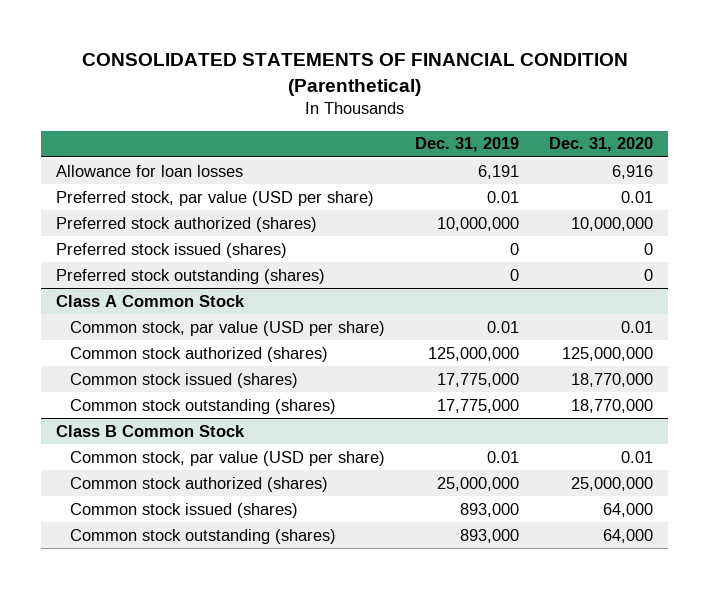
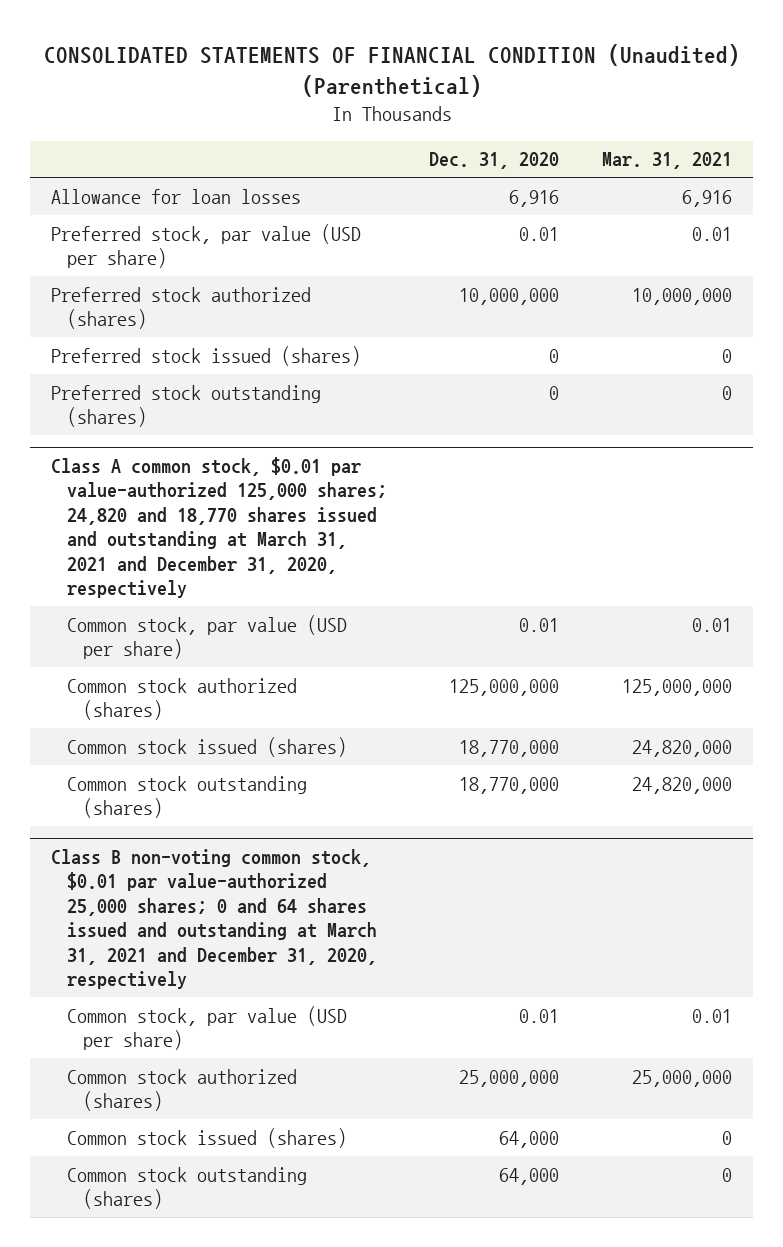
[81,53,628,96] CONSOLIDATED STATEMENTS OF FINANCIAL CONDITION (Parenthetical) -> [43,43,740,98] CONSOLIDATED STATEMENTS OF FINANCIAL CONDITION (Unaudited) (Parenthetical)
[415,137,520,153] Dec. 31, 2019 -> none
none -> [601,152,732,170] Mar. 31, 2021
[55,294,245,307] Class A Common Stock -> [51,457,388,598] Class A common stock, $0.01 par value-authorized 125,000 shares; 24,820 and 18,770 shares issued and outstanding at March 31, 2021 and December 31, 2020, respectively
[55,424,245,437] Class B Common Stock -> [51,849,378,989] Class B non-voting common stock, $0.01 par value-authorized 25,000 shares; 0 and 64 shares issued and outstanding at March 31, 2021 and December 31, 2020, respectively

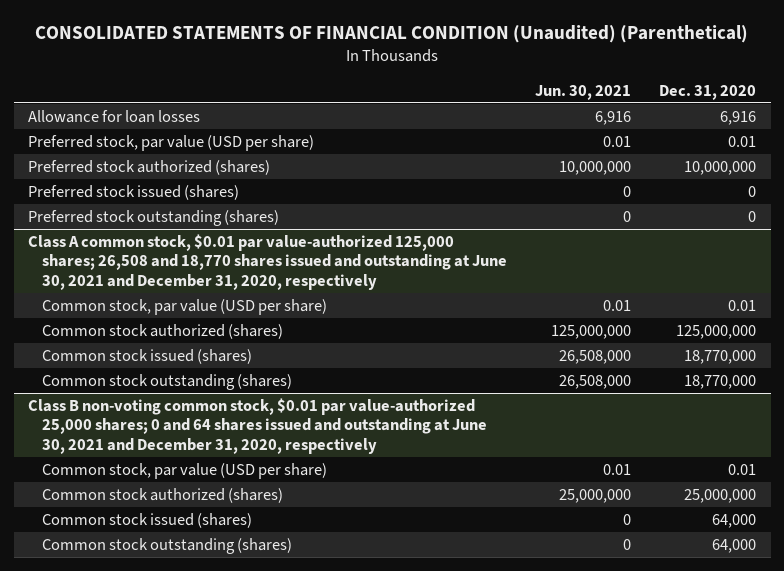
[601,152,732,170] Mar. 31, 2021 -> none
none -> [534,84,631,100] Jun. 30, 2021
[51,457,388,598] Class A common stock, $0.01 par value-authorized 125,000 shares; 24,820 and 18,770 shares issued and outstanding at March 31, 2021 and December 31, 2020, respectively -> [27,233,507,290] Class A common stock, $0.01 par value-authorized 125,000 shares; 26,508 and 18,770 shares issued and outstanding at June 30, 2021 and December 31, 2020, respectively
[51,849,378,989] Class B non-voting common stock, $0.01 par value-authorized 25,000 shares; 0 and 64 shares issued and outstanding at March 31, 2021 and December 31, 2020, respectively -> [27,397,487,454] Class B non-voting common stock, $0.01 par value-authorized 25,000 shares; 0 and 64 shares issued and outstanding at June 30, 2021 and December 31, 2020, respectively

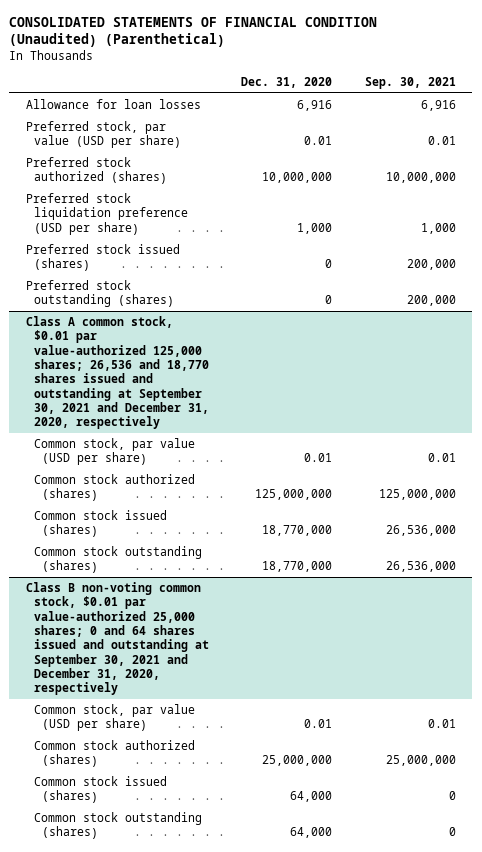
[534,84,631,100] Jun. 30, 2021 -> none
none -> [364,76,456,89] Sep. 30, 2021
none -> [25,193,188,235] Preferred stock liquidation preference (USD per share)
[27,233,507,290] Class A common stock, $0.01 par value-authorized 125,000 shares; 26,508 and 18,770 shares issued and outstanding at June 30, 2021 and December 31, 2020, respectively -> [25,316,209,430] Class A common stock, $0.01 par value-authorized 125,000 shares; 26,536 and 18,770 shares issued and outstanding at September 30, 2021 and December 31, 2020, respectively
[27,397,487,454] Class B non-voting common stock, $0.01 par value-authorized 25,000 shares; 0 and 64 shares issued and outstanding at June 30, 2021 and December 31, 2020, respectively -> [25,582,209,696] Class B non-voting common stock, $0.01 par value-authorized 25,000 shares; 0 and 64 shares issued and outstanding at September 30, 2021 and December 31, 2020, respectively

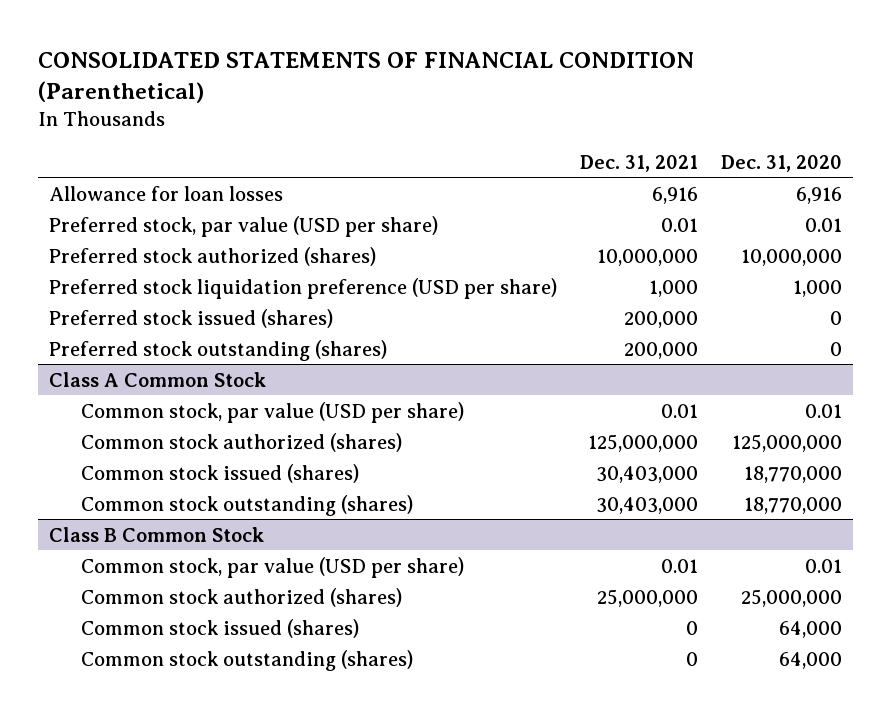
[9,16,378,48] CONSOLIDATED STATEMENTS OF FINANCIAL CONDITION (Unaudited) (Parenthetical) -> [37,52,694,104] CONSOLIDATED STATEMENTS OF FINANCIAL CONDITION (Parenthetical)
[364,76,456,89] Sep. 30, 2021 -> none
none -> [579,154,698,172] Dec. 31, 2021
[25,316,209,430] Class A common stock, $0.01 par value-authorized 125,000 shares; 26,536 and 18,770 shares issued and outstanding at September 30, 2021 and December 31, 2020, respectively -> [49,371,267,387] Class A Common Stock
[25,582,209,696] Class B non-voting common stock, $0.01 par value-authorized 25,000 shares; 0 and 64 shares issued and outstanding at September 30, 2021 and December 31, 2020, respectively -> [49,526,265,542] Class B Common Stock

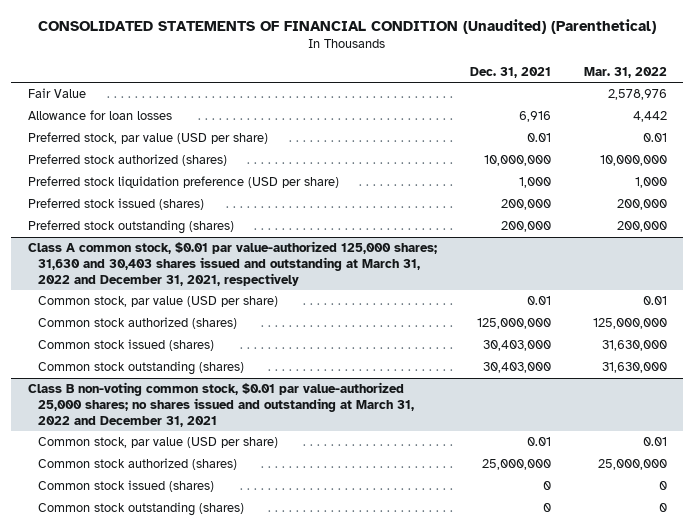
[37,52,694,104] CONSOLIDATED STATEMENTS OF FINANCIAL CONDITION (Parenthetical) -> [38,18,657,34] CONSOLIDATED STATEMENTS OF FINANCIAL CONDITION (Unaudited) (Parenthetical)
[720,154,842,172] Dec. 31, 2020 -> none
none -> [583,66,667,78] Mar. 31, 2022
none -> [27,88,86,99] Fair Value
[49,371,267,387] Class A Common Stock -> [27,241,437,286] Class A common stock, $0.01 par value-authorized 125,000 shares; 31,630 and 30,403 shares issued and outstanding at March 31, 2022 and December 31, 2021, respectively
[49,526,265,542] Class B Common Stock -> [27,382,415,427] Class B non-voting common stock, $0.01 par value-authorized 25,000 shares; no shares issued and outstanding at March 31, 2022 and December 31, 2021

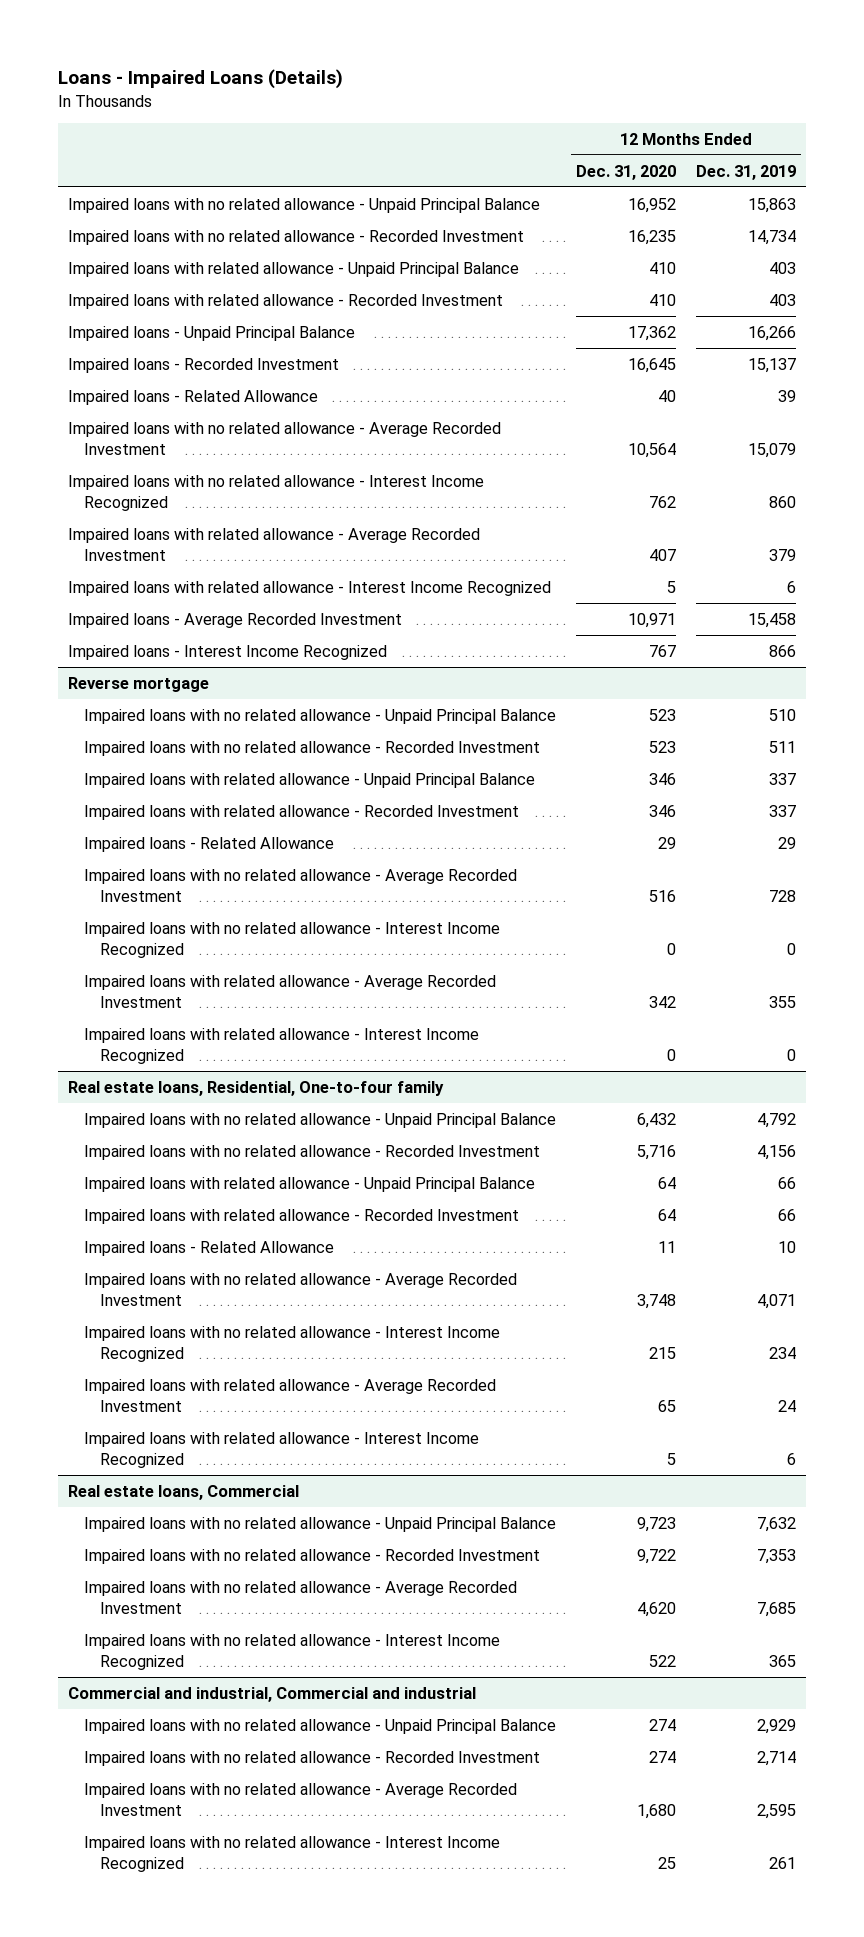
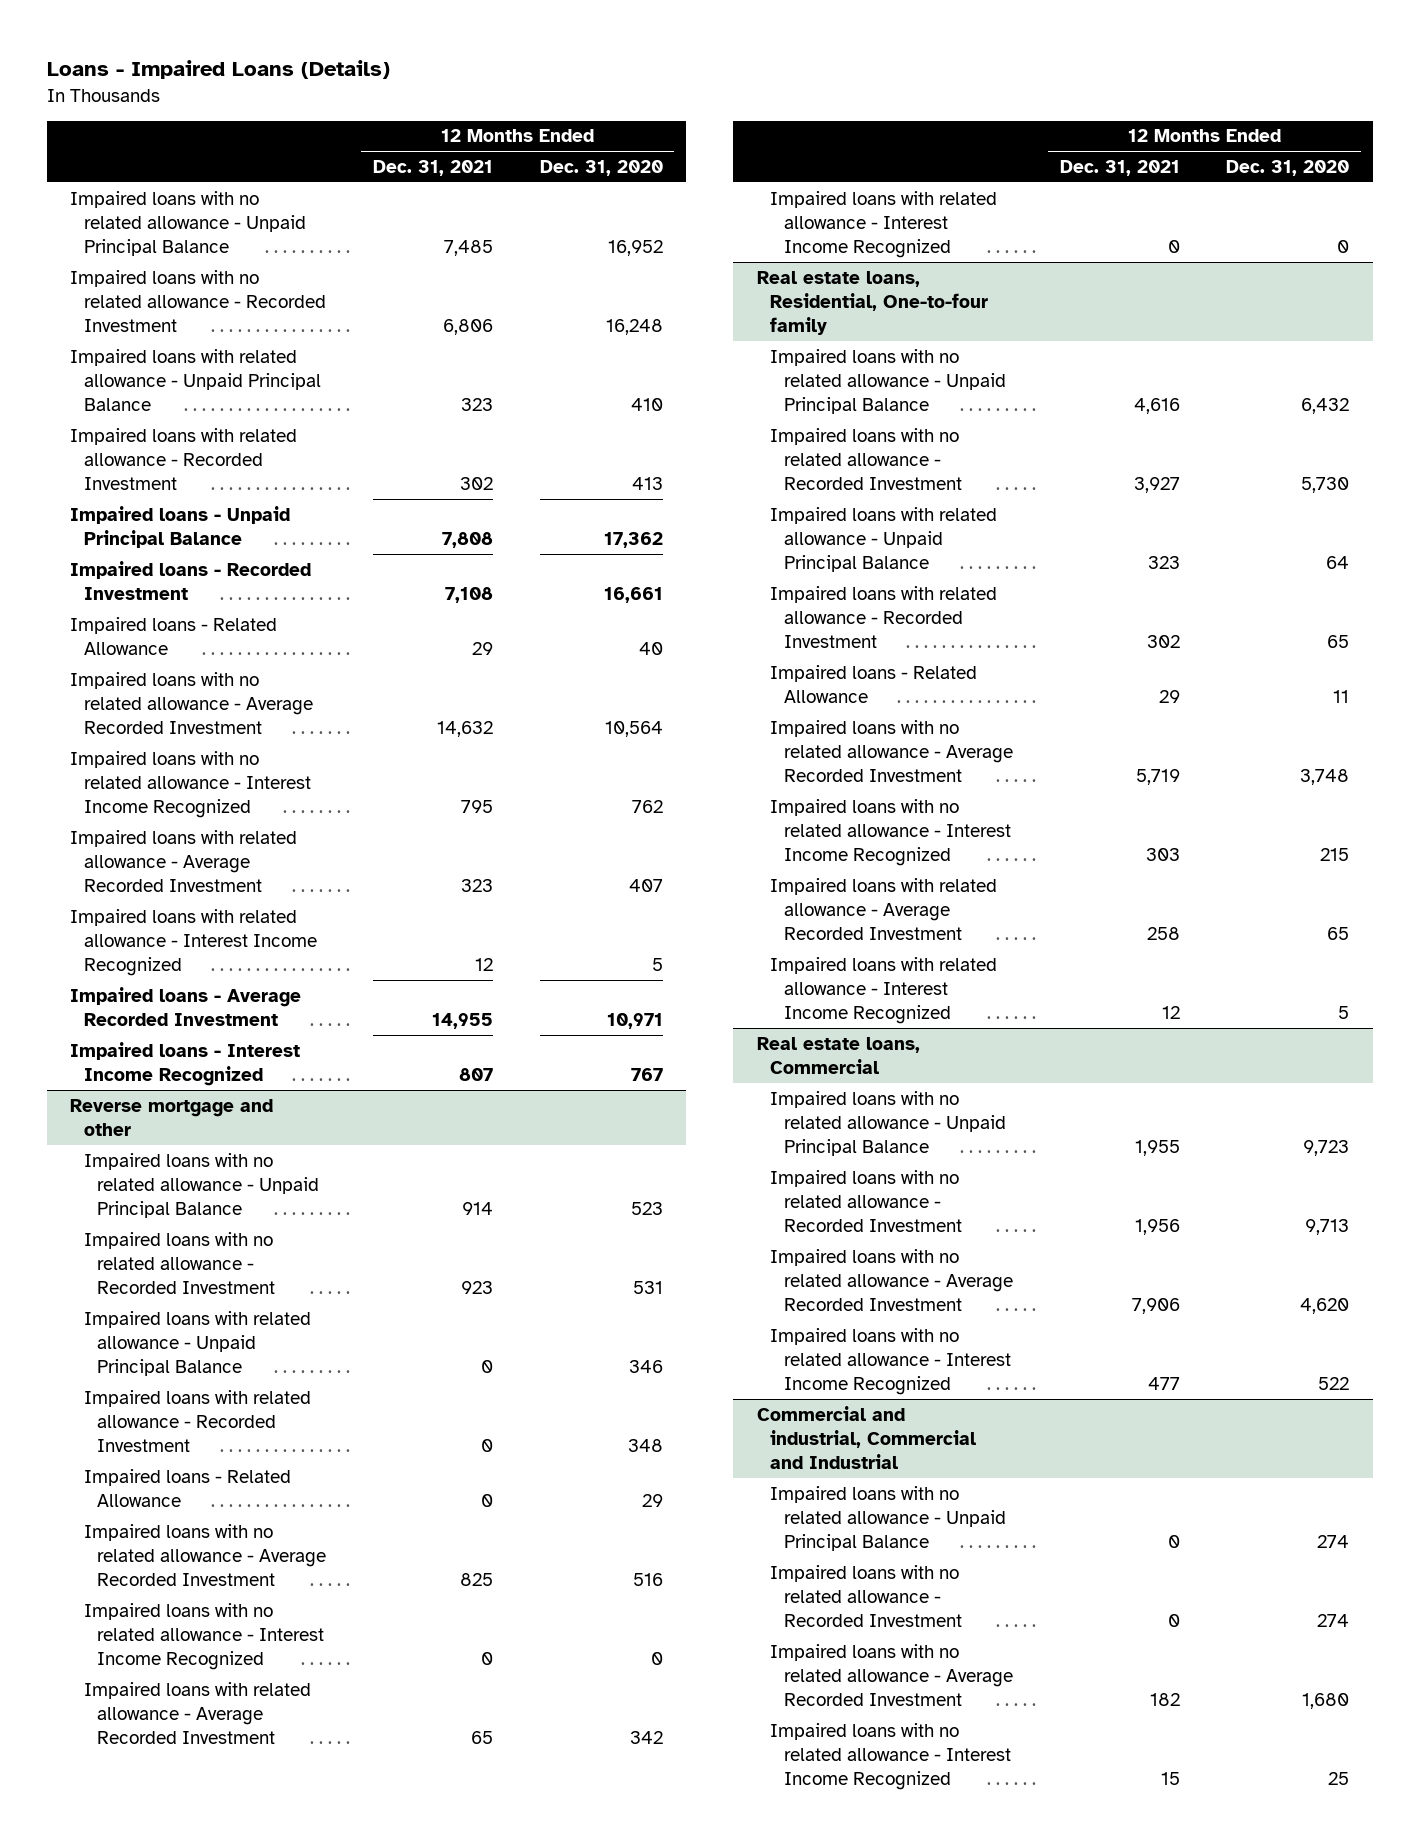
[695,164,796,180] Dec. 31, 2019 -> none
none -> [372,159,493,176] Dec. 31, 2021
[628,229,677,245] 16,235 -> [605,319,663,336] 16,248
[649,293,677,306] 410 -> [631,477,663,491] 413
[628,357,677,373] 16,645 -> [603,586,663,603] 16,661
[68,676,210,692] Reverse mortgage -> [70,1098,274,1136] Reverse mortgage and other
[649,740,677,753] 523 -> [632,1281,663,1295] 531
[649,804,677,817] 346 -> [627,1439,663,1453] 348
[637,1144,677,1160] 5,716 -> [1301,477,1350,494] 5,730
[658,1208,677,1221] 64 -> [1327,635,1350,649] 65
[637,1548,677,1564] 9,722 -> [1305,1219,1350,1236] 9,713
[68,1686,477,1702] Commercial and industrial, Commercial and industrial -> [756,1405,977,1470] Commercial and industrial, Commercial and Industrial

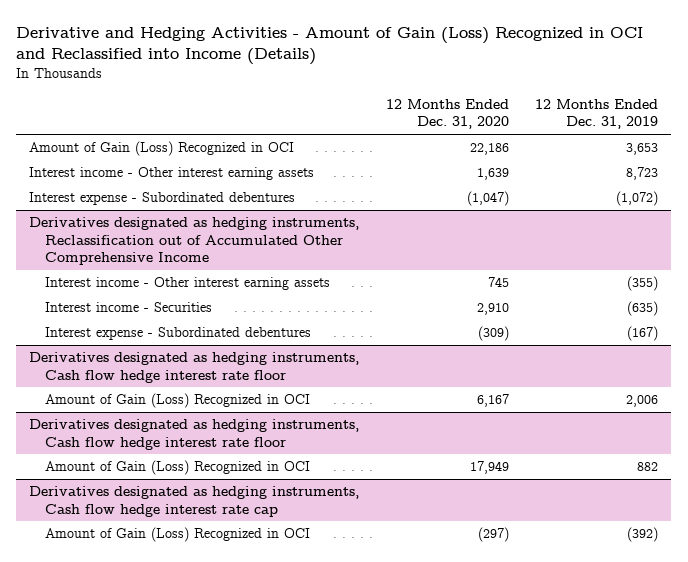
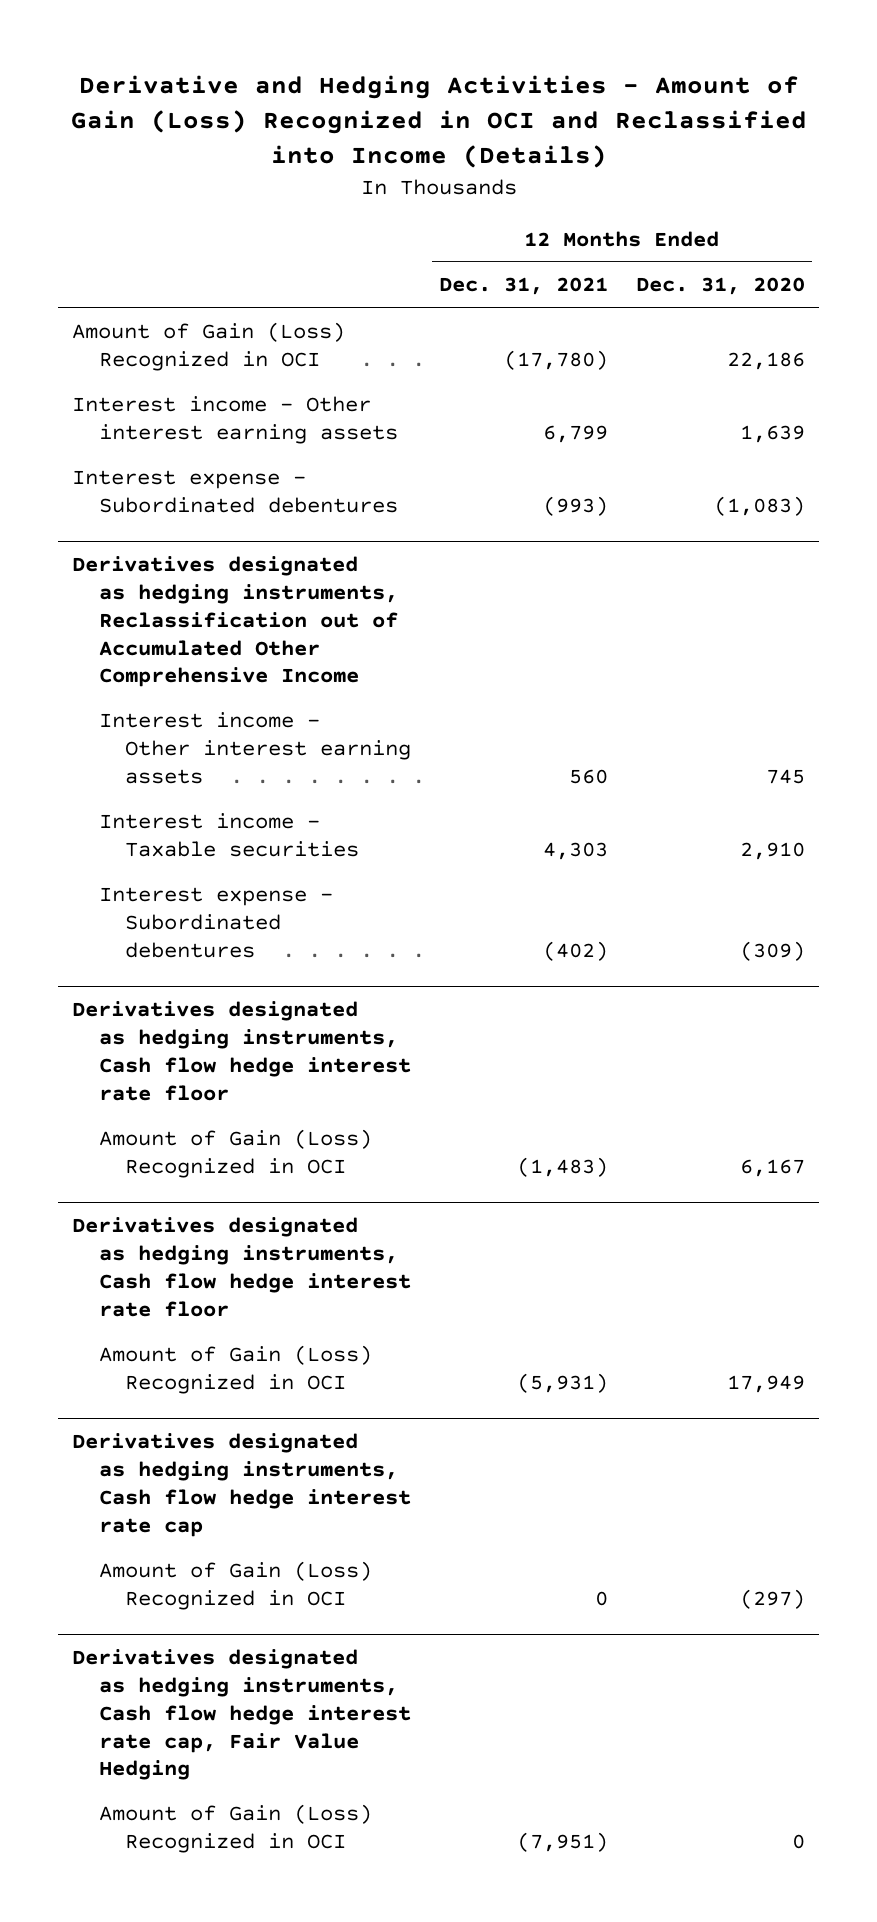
[535,98,659,130] 12 Months Ended Dec. 31, 2019 -> none
none -> [439,277,609,296] Dec. 31, 2021
[466,191,509,207] (1,047) -> [714,496,806,517] (1,083)
[45,302,213,313] Interest income - Securities -> [98,813,359,858] Interest income - Taxable securities
none -> [72,1649,411,1781] Derivatives designated as hedging instruments, Cash flow hedge interest rate cap, Fair Value Hedging
none -> [98,1804,372,1854] Amount of Gain (Loss) Recognized in OCI

